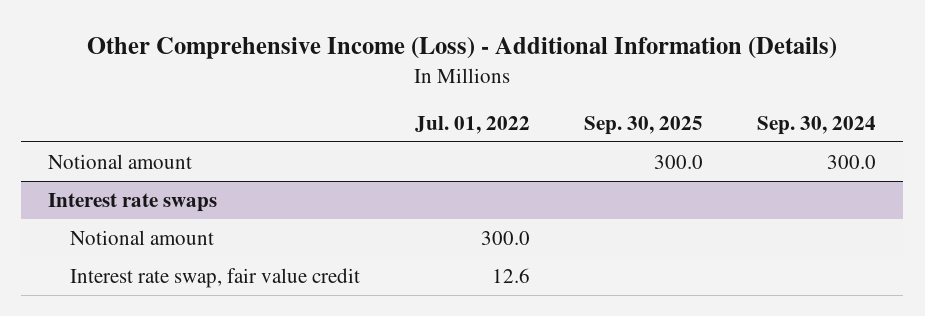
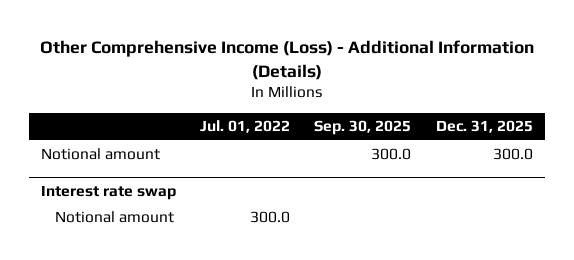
[757,115,877,135] Sep. 30, 2024 -> none
none -> [435,120,533,134] Dec. 31, 2025
[48,193,218,213] Interest rate swaps -> [40,184,176,200] Interest rate swap
[70,268,361,289] Interest rate swap, fair value credit -> none

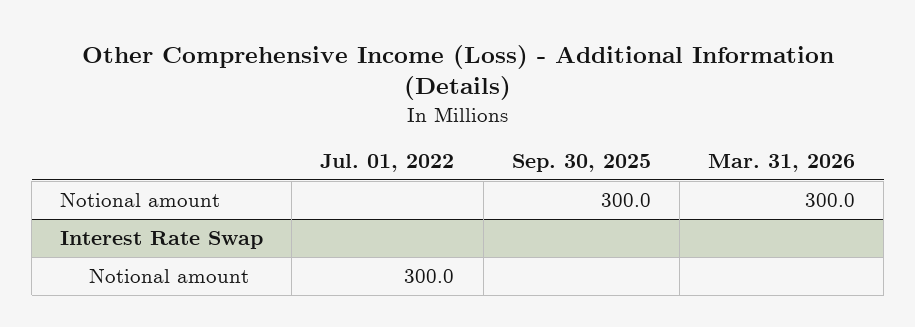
[435,120,533,134] Dec. 31, 2025 -> none
none -> [707,153,855,172] Mar. 31, 2026
[40,184,176,200] Interest rate swap -> [60,230,264,249] Interest Rate Swap

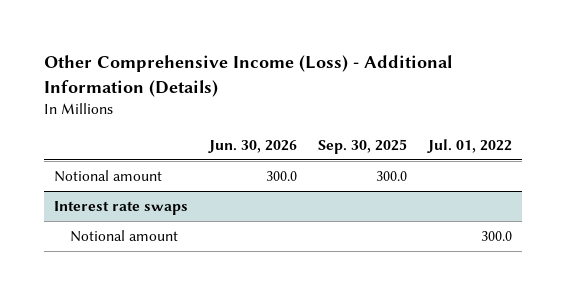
[707,153,855,172] Mar. 31, 2026 -> none
none -> [208,139,298,153] Jun. 30, 2026
[60,230,264,249] Interest Rate Swap -> [54,201,189,216] Interest rate swaps

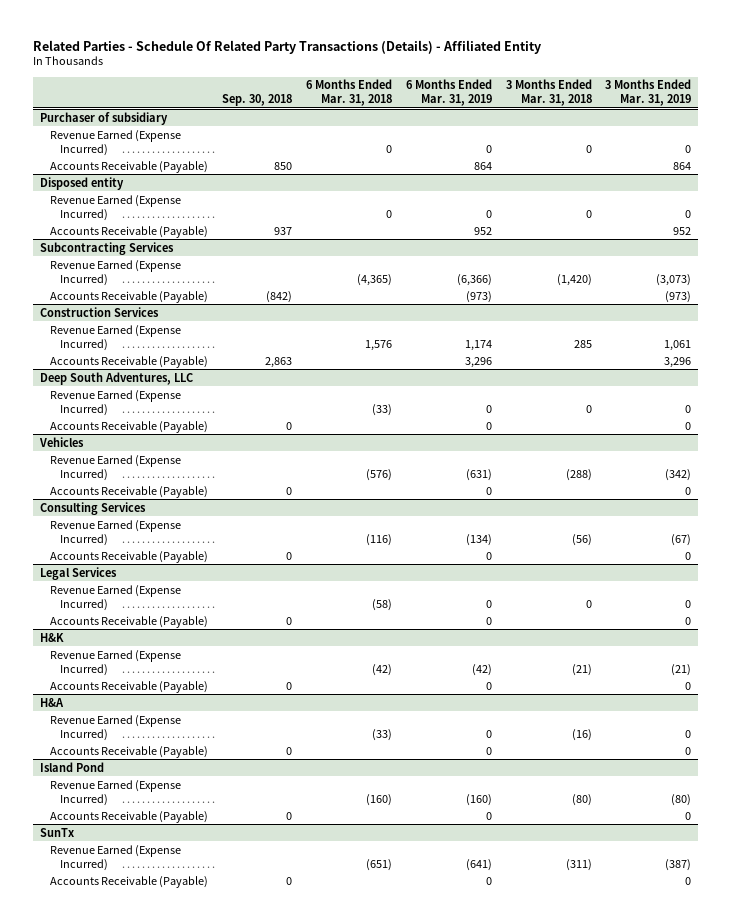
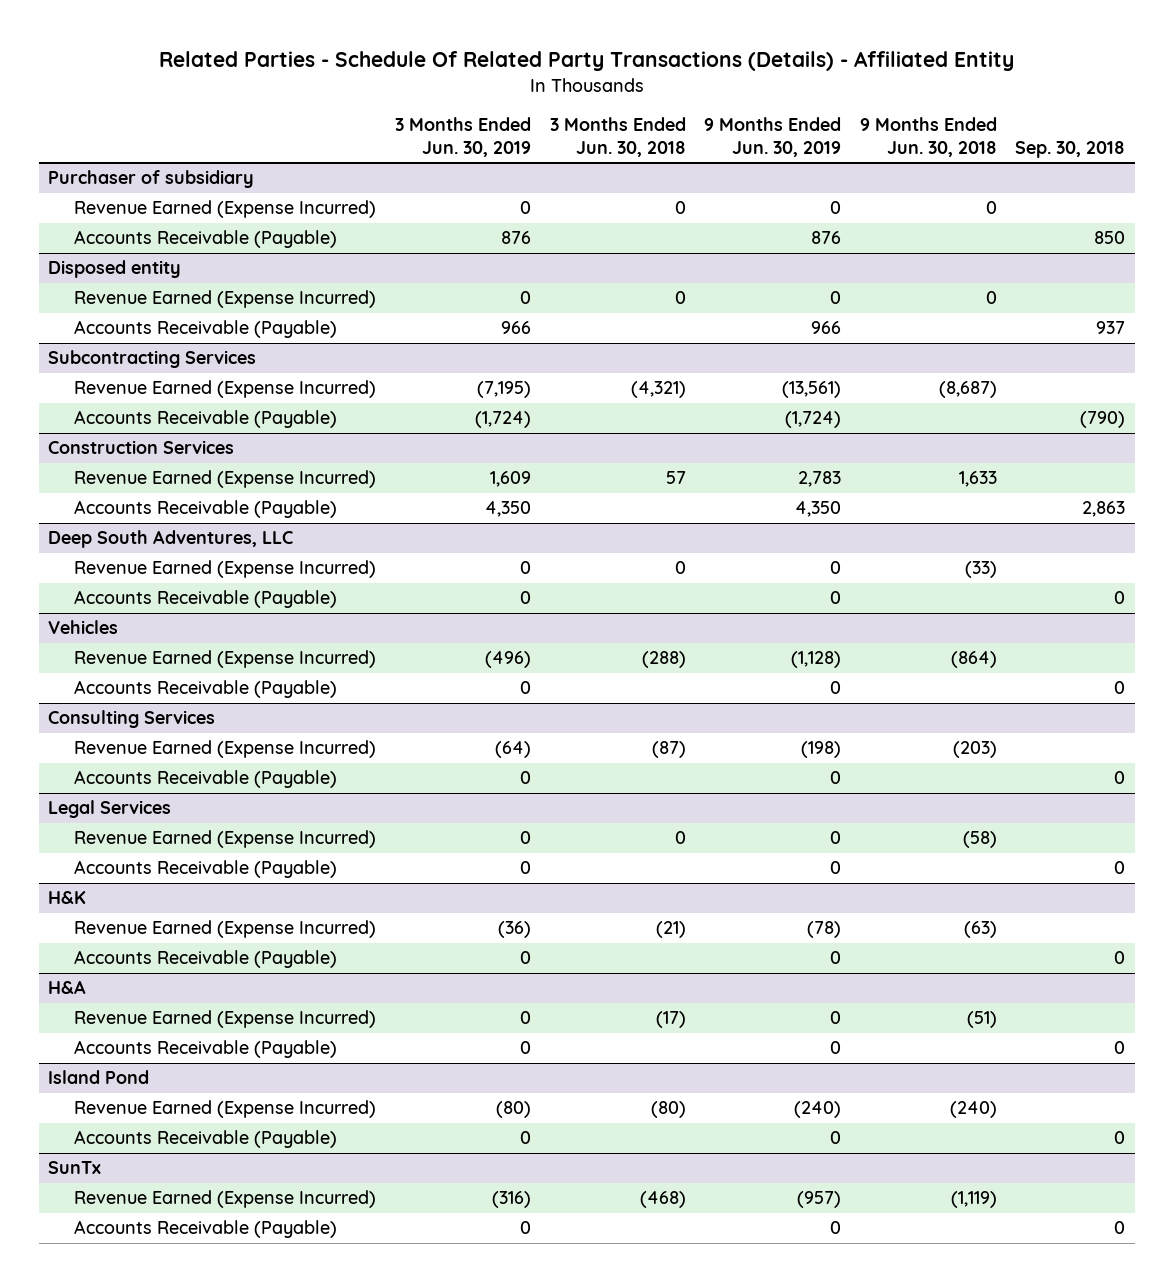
[305,79,392,107] 6 Months Ended Mar. 31, 2018 -> none
[405,79,492,107] 6 Months Ended Mar. 31, 2019 -> none
[505,79,592,107] 3 Months Ended Mar. 31, 2018 -> none
[605,79,692,107] 3 Months Ended Mar. 31, 2019 -> none
none -> [394,117,531,157] 3 Months Ended Jun. 30, 2019
none -> [549,117,686,157] 3 Months Ended Jun. 30, 2018
none -> [704,117,842,157] 9 Months Ended Jun. 30, 2019
none -> [859,117,997,157] 9 Months Ended Jun. 30, 2018
[266,290,293,303] (842) -> [1080,411,1126,429] (790)

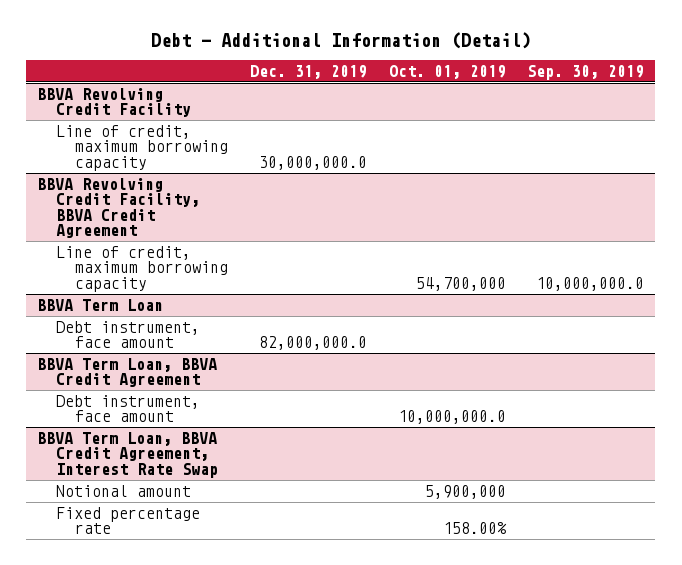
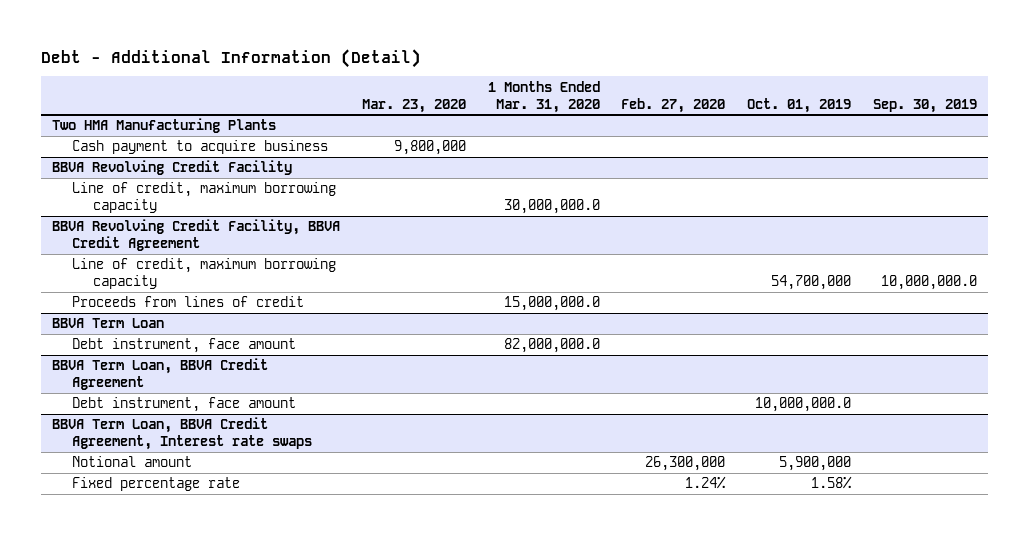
[249,64,367,79] Dec. 31, 2019 -> none
none -> [361,98,466,113] Mar. 23, 2020
none -> [487,80,600,113] 1 Months Ended Mar. 31, 2020
none -> [621,97,726,113] Feb. 27, 2020
none -> [52,118,277,134] Two HMA Manufacturing Plants
none -> [72,140,329,155] Cash payment to acquire business
none -> [72,296,305,308] Proceeds from lines of credit
[37,432,218,478] BBVA Term Loan, BBVA Credit Agreement, Interest Rate Swap -> [52,417,313,451] BBVA Term Loan, BBVA Credit Agreement, Interest rate swaps
[442,522,507,535] 158.00% -> [810,476,852,490] 1.58%

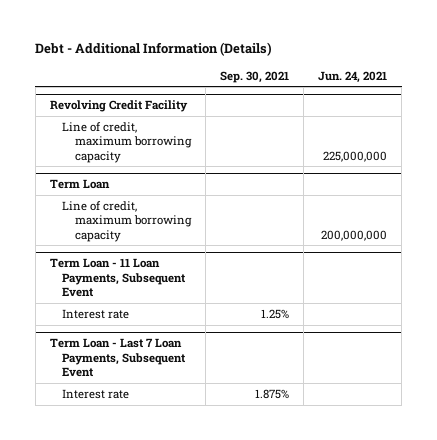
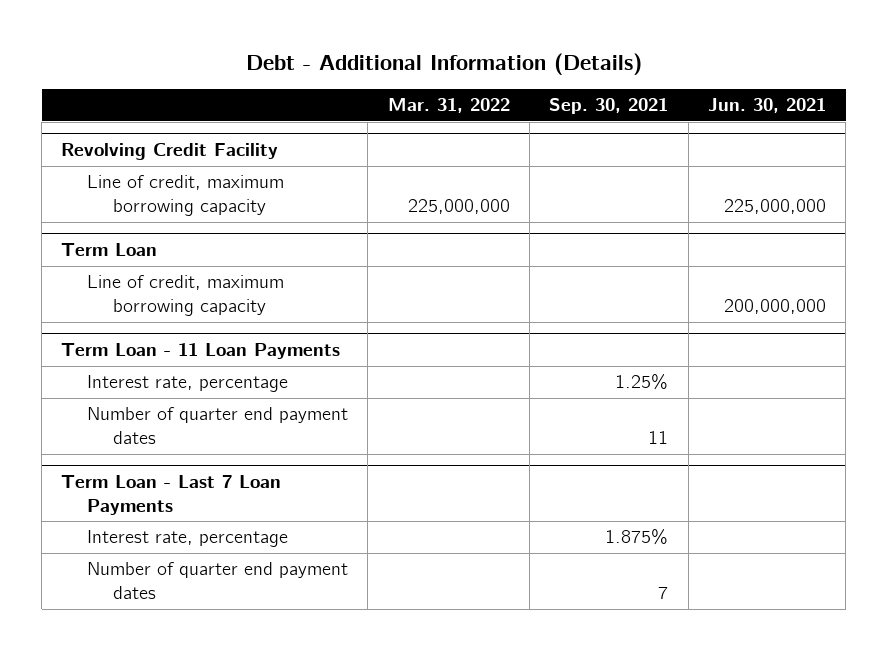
[318,70,388,83] Jun. 24, 2021 -> none
none -> [387,98,510,114] Mar. 31, 2022
none -> [707,98,826,114] Jun. 30, 2021
[49,258,187,297] Term Loan - 11 Loan Payments, Subsequent Event -> [61,343,341,360] Term Loan - 11 Loan Payments
[62,309,130,320] Interest rate -> [87,375,289,393] Interest rate, percentage
none -> [87,407,349,445] Number of quarter end payment dates
[49,338,187,377] Term Loan - Last 7 Loan Payments, Subsequent Event -> [61,475,282,516] Term Loan - Last 7 Loan Payments
[62,389,130,400] Interest rate -> [87,530,289,548] Interest rate, percentage
none -> [87,562,349,600] Number of quarter end payment dates

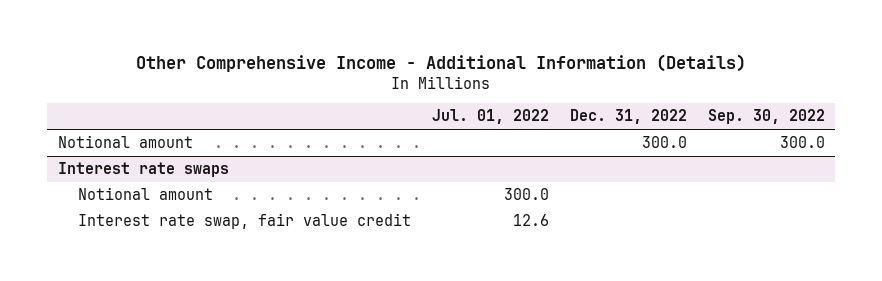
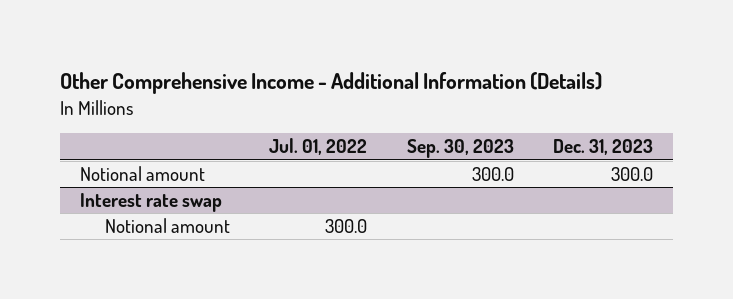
[569,109,687,125] Dec. 31, 2022 -> none
[707,109,825,125] Sep. 30, 2022 -> none
none -> [406,139,514,159] Sep. 30, 2023
none -> [553,139,654,156] Dec. 31, 2023
[57,162,229,178] Interest rate swaps -> [79,193,222,213] Interest rate swap
[77,213,411,230] Interest rate swap, fair value credit -> none

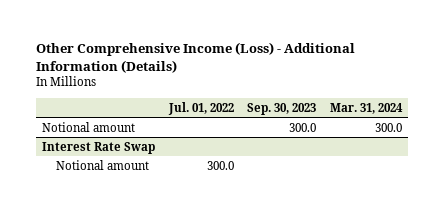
[59,72,602,95] Other Comprehensive Income - Additional Information (Details) -> [35,42,355,73] Other Comprehensive Income (Loss) - Additional Information (Details)
[553,139,654,156] Dec. 31, 2023 -> none
none -> [329,102,403,114] Mar. 31, 2024
[79,193,222,213] Interest rate swap -> [42,141,156,154] Interest Rate Swap

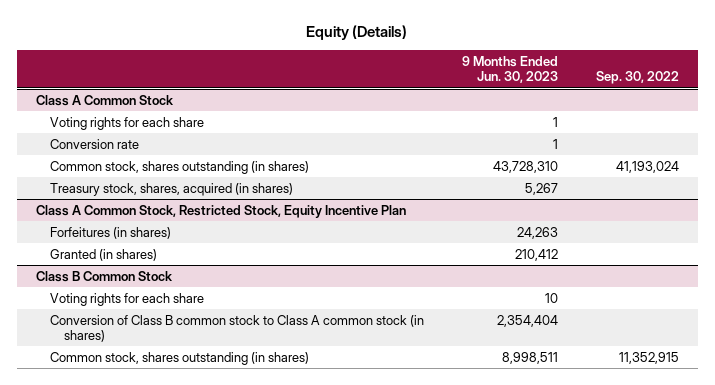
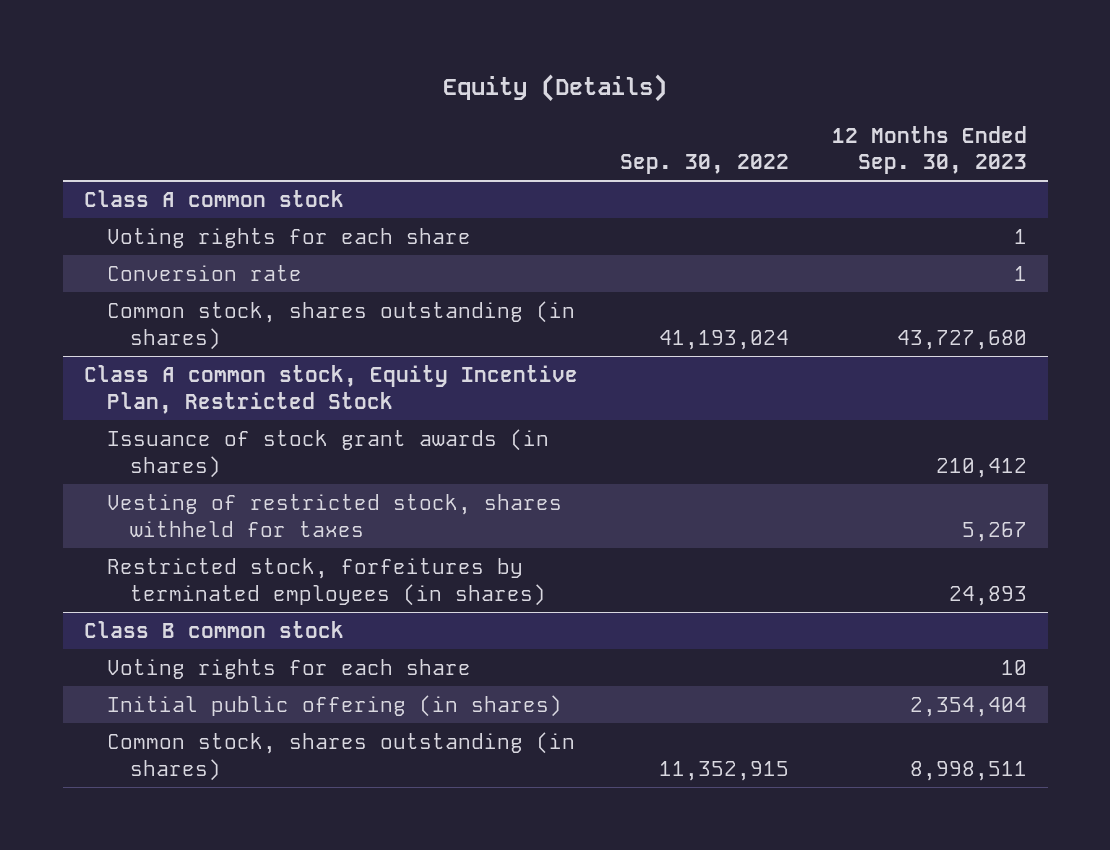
[462,56,559,84] 9 Months Ended Jun. 30, 2023 -> none
none -> [831,125,1027,175] 12 Months Ended Sep. 30, 2023
[36,94,175,106] Class A Common Stock -> [83,190,344,208] Class A common stock
[50,182,294,196] Treasury stock, shares, acquired (in shares) -> none
[50,248,158,261] Granted (in shares) -> none
[36,204,407,218] Class A Common Stock, Restricted Stock, Equity Incentive Plan -> [83,365,578,414] Class A common stock, Equity Incentive Plan, Restricted Stock
none -> [106,429,549,478] Issuance of stock grant awards (in shares)
none -> [106,494,562,537] Vesting of restricted stock, shares withheld for taxes
[50,226,172,239] Forfeitures (in shares) -> [106,558,546,606] Restricted stock, forfeitures by terminated employees (in shares)
[36,270,174,282] Class B Common Stock -> [83,621,344,639] Class B common stock
[50,314,425,343] Conversion of Class B common stock to Class A common stock (in shares) -> [106,695,562,718] Initial public offering (in shares)

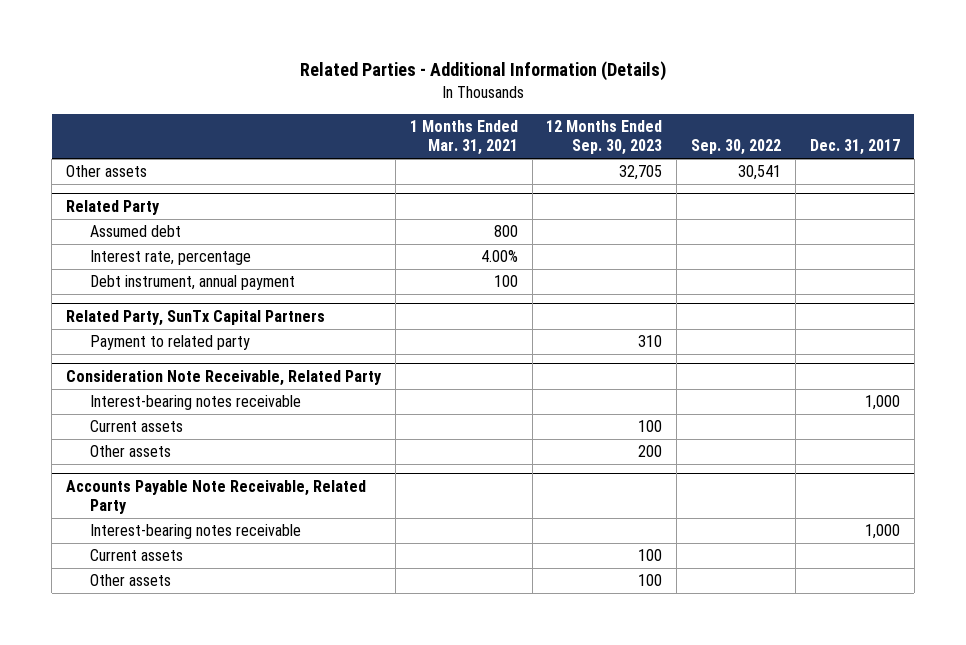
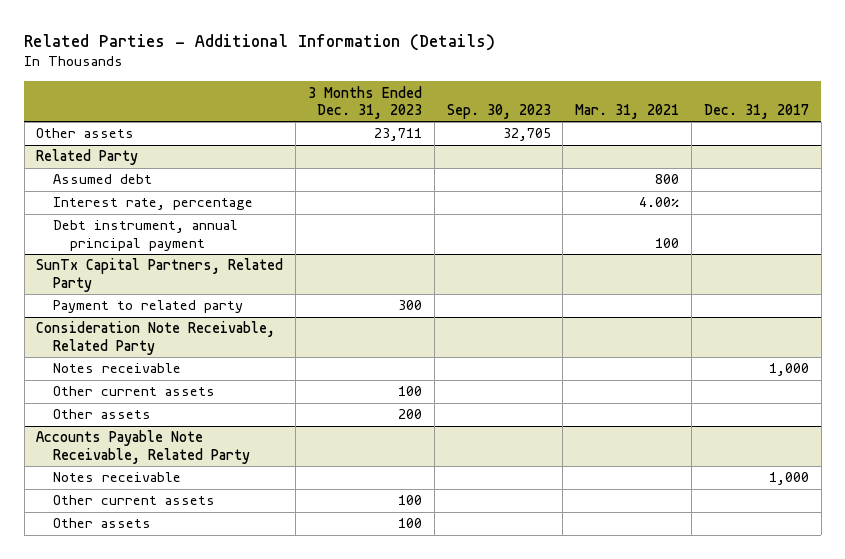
[409,119,518,156] 1 Months Ended Mar. 31, 2021 -> none
[546,119,663,156] 12 Months Ended Sep. 30, 2023 -> none
[691,139,782,156] Sep. 30, 2022 -> none
none -> [307,85,422,119] 3 Months Ended Dec. 31, 2023
none -> [446,103,551,119] Sep. 30, 2023
none -> [575,103,680,119] Mar. 31, 2021
[89,275,295,291] Debt instrument, annual payment -> [53,220,239,251] Debt instrument, annual principal payment
[65,309,325,326] Related Party, SunTx Capital Partners -> [36,258,284,292] SunTx Capital Partners, Related Party
[89,395,301,411] Interest-bearing notes receivable -> [53,363,182,374] Notes receivable
[89,420,183,433] Current assets -> [53,386,216,397] Other current assets
[89,524,301,540] Interest-bearing notes receivable -> [53,472,182,483] Notes receivable
[89,549,183,562] Current assets -> [53,495,216,506] Other current assets

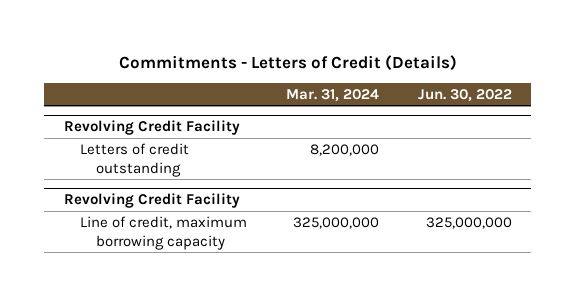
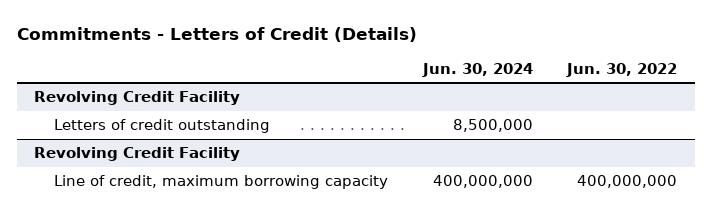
[285,88,379,102] Mar. 31, 2024 -> none
none -> [421,62,533,77] Jun. 30, 2024
[425,217,512,230] 325,000,000 -> [577,175,678,189] 400,000,000

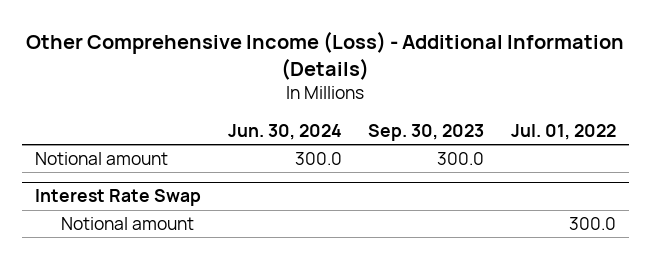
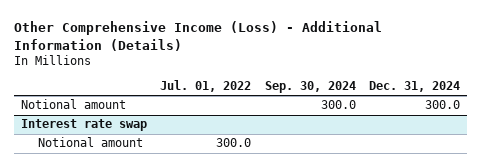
[227,123,342,140] Jun. 30, 2024 -> none
[368,123,485,141] Sep. 30, 2023 -> none
none -> [264,81,356,94] Sep. 30, 2024
none -> [369,81,461,93] Dec. 31, 2024
[35,189,202,207] Interest Rate Swap -> [20,119,147,132] Interest rate swap

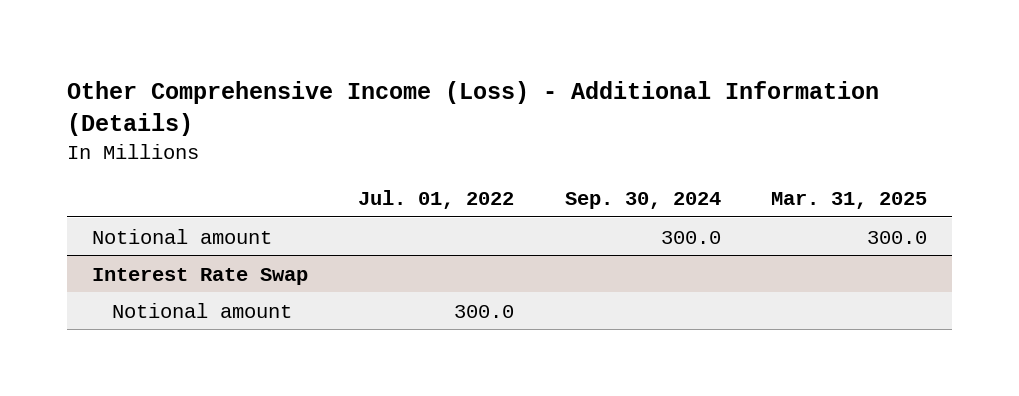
[369,81,461,93] Dec. 31, 2024 -> none
none -> [770,191,927,209] Mar. 31, 2025
[20,119,147,132] Interest rate swap -> [92,267,309,285] Interest Rate Swap

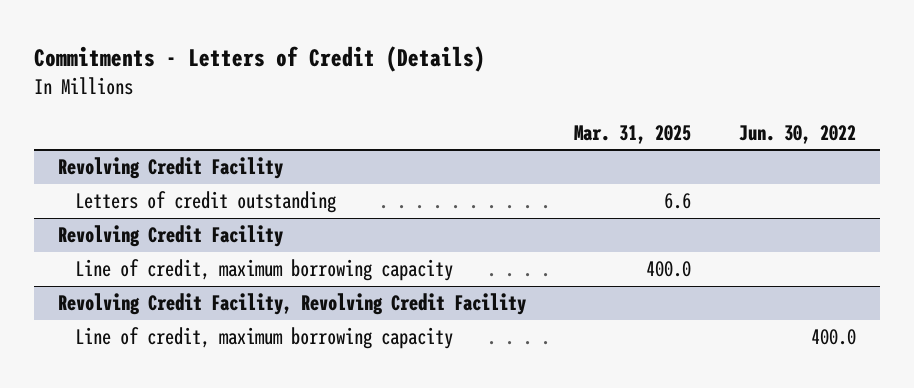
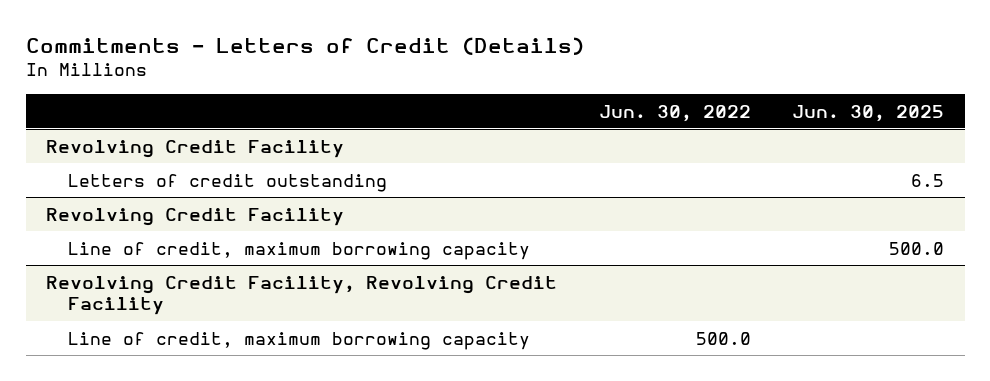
[574,124,692,144] Mar. 31, 2025 -> none
none -> [791,104,944,122] Jun. 30, 2025
[811,329,857,346] 400.0 -> [695,331,751,345] 500.0

